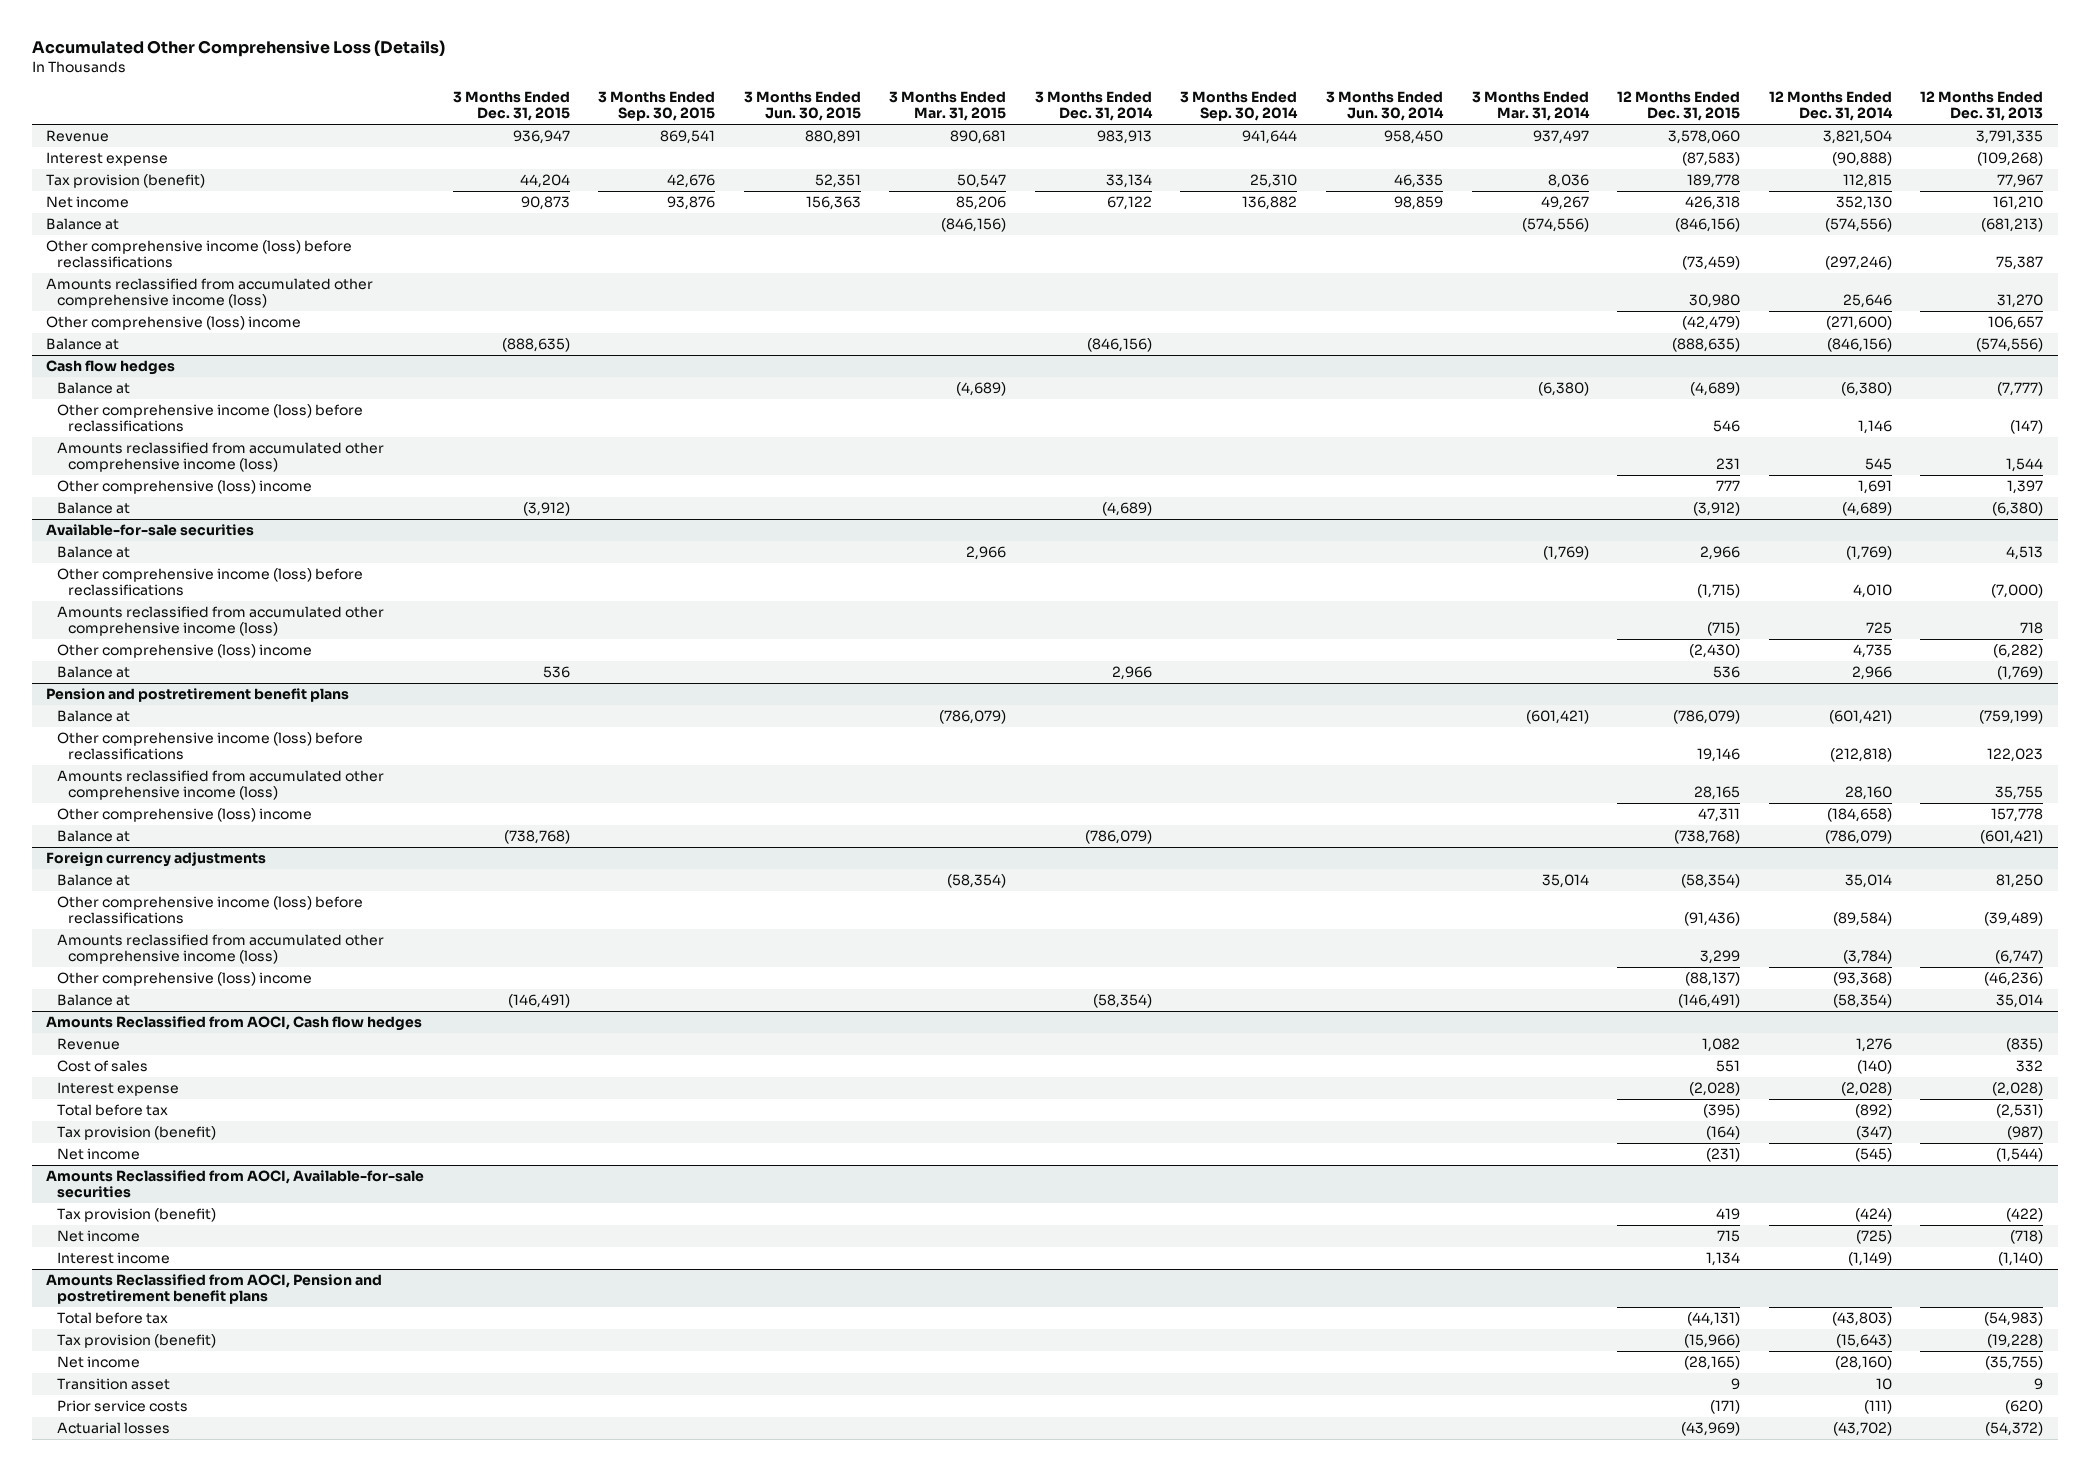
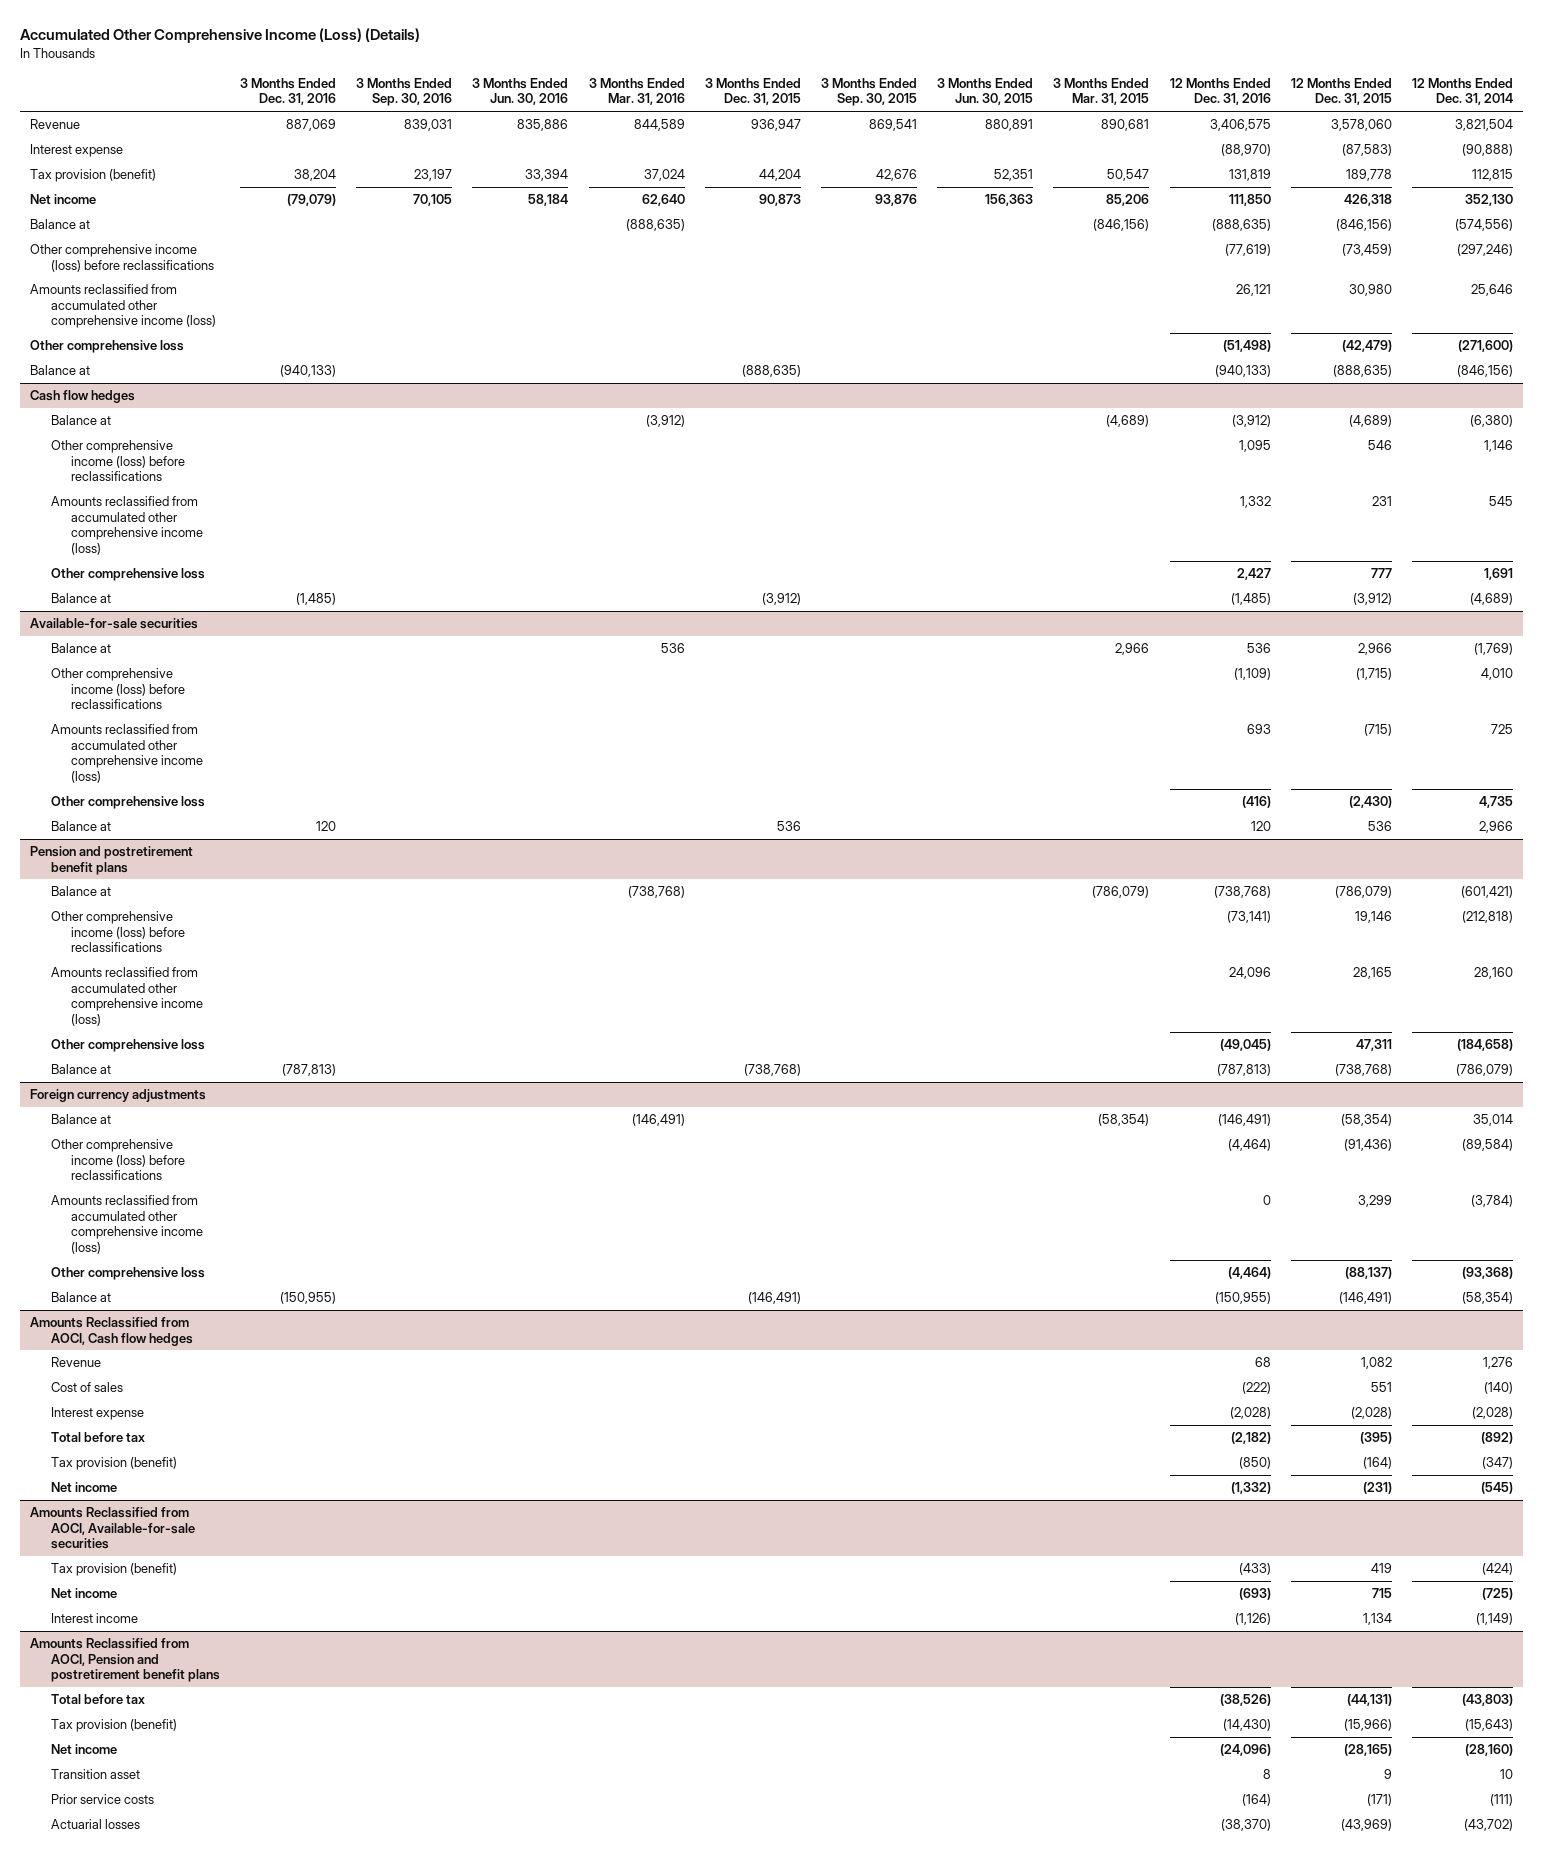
[31,40,445,58] Accumulated Other Comprehensive Loss (Details) -> [20,28,421,44] Accumulated Other Comprehensive Income (Loss) (Details)
[1034,90,1153,122] 3 Months Ended Dec. 31, 2014 -> none
[1180,90,1299,122] 3 Months Ended Sep. 30, 2014 -> none
[1326,90,1445,122] 3 Months Ended Jun. 30, 2014 -> none
[1471,90,1590,122] 3 Months Ended Mar. 31, 2014 -> none
[1920,90,2044,122] 12 Months Ended Dec. 31, 2013 -> none
none -> [239,77,336,106] 3 Months Ended Dec. 31, 2016
none -> [356,77,453,107] 3 Months Ended Sep. 30, 2016
none -> [472,77,569,106] 3 Months Ended Jun. 30, 2016
none -> [588,77,685,106] 3 Months Ended Mar. 31, 2016
none -> [1169,77,1271,106] 12 Months Ended Dec. 31, 2016
[45,316,301,331] Other comprehensive (loss) income -> [30,340,185,354] Other comprehensive loss
[56,480,312,495] Other comprehensive (loss) income -> [50,568,205,582] Other comprehensive loss
[56,644,312,659] Other comprehensive (loss) income -> [50,796,205,810] Other comprehensive loss
[56,808,312,823] Other comprehensive (loss) income -> [50,1039,205,1053] Other comprehensive loss
[56,972,312,987] Other comprehensive (loss) income -> [50,1267,205,1281] Other comprehensive loss

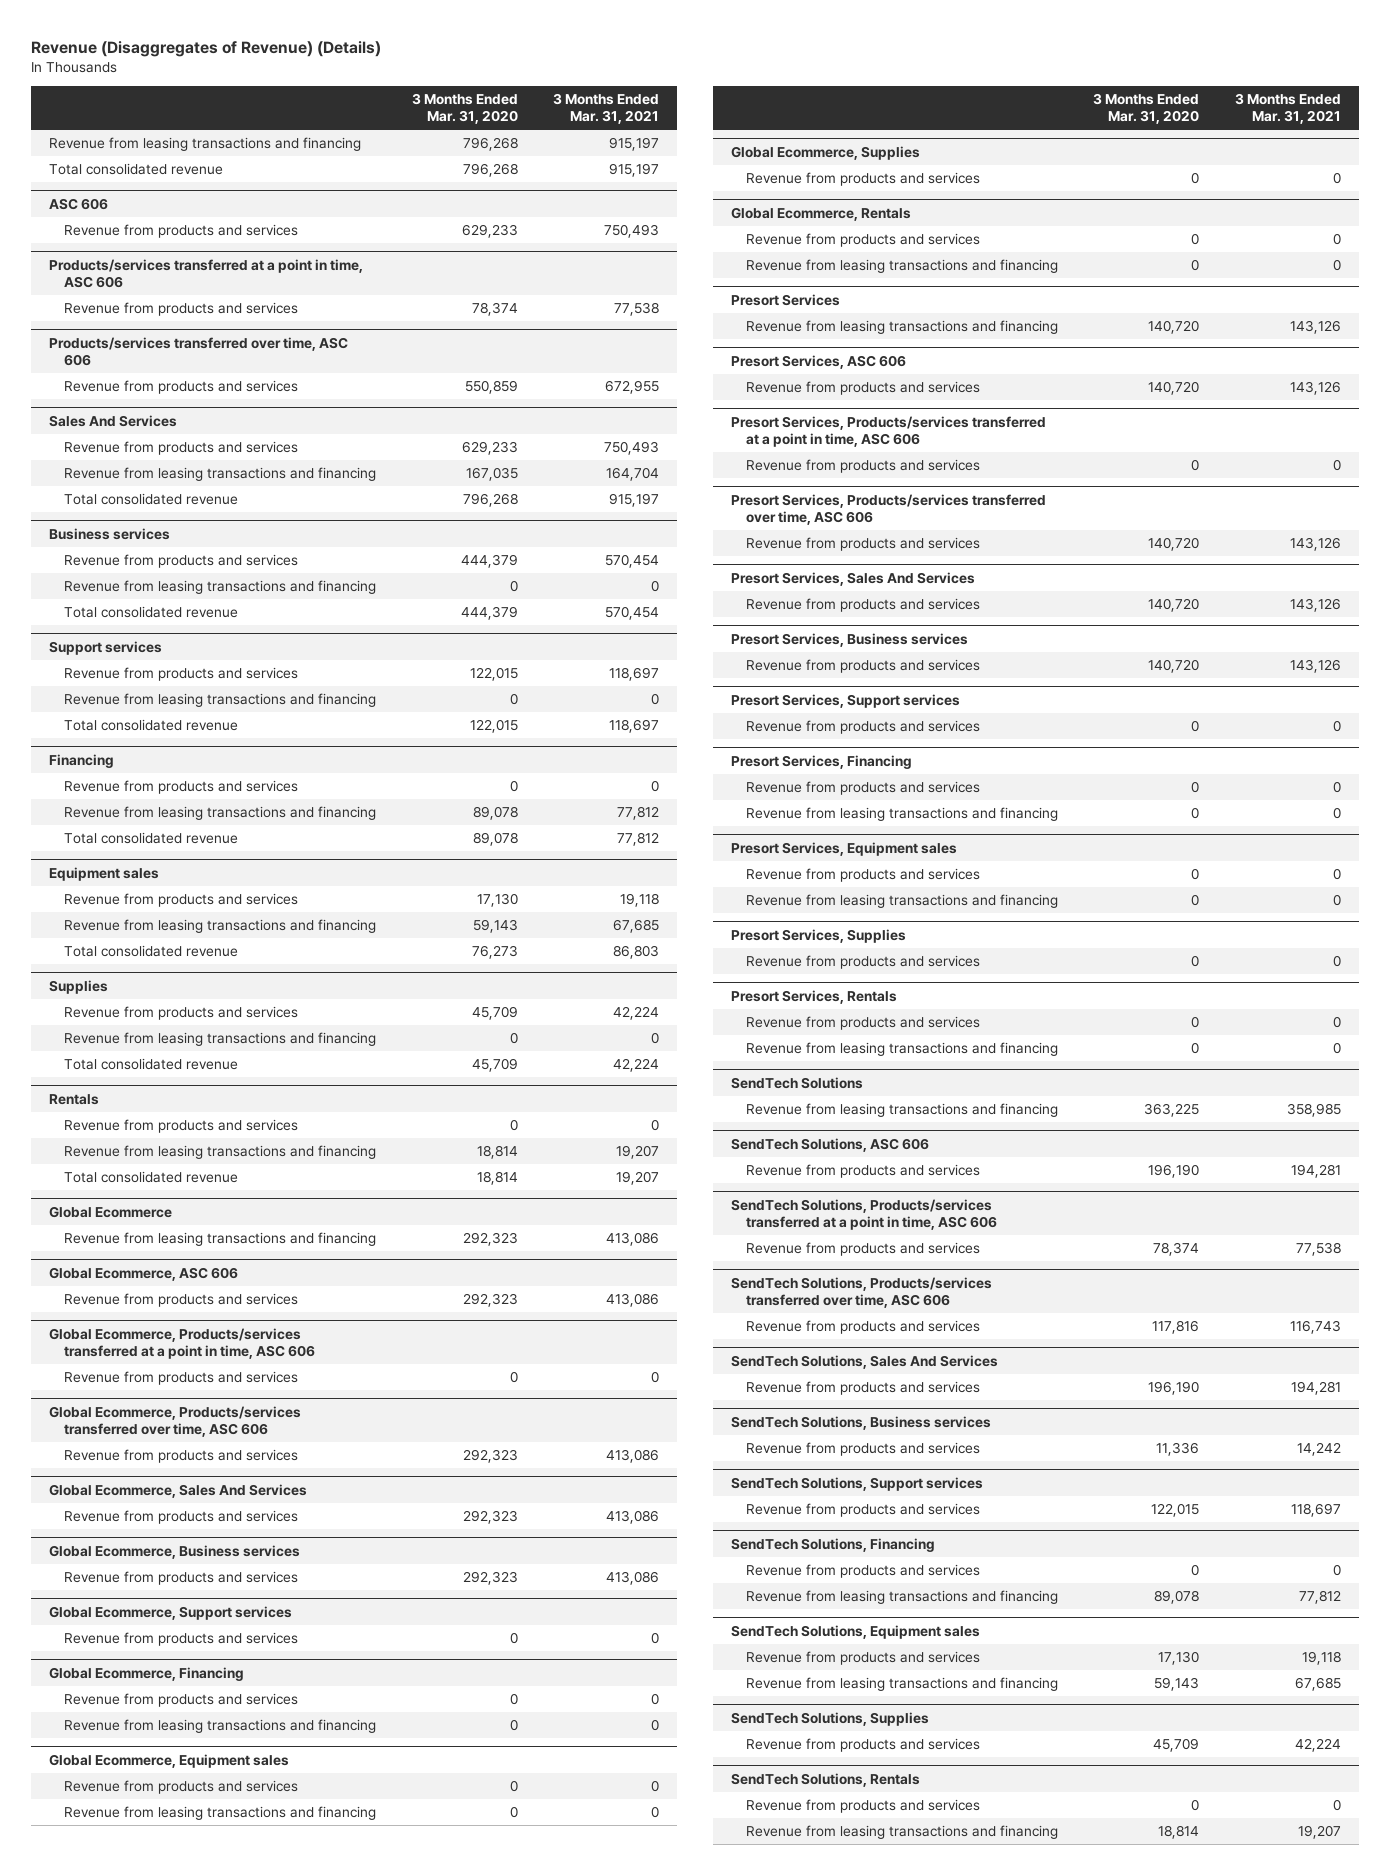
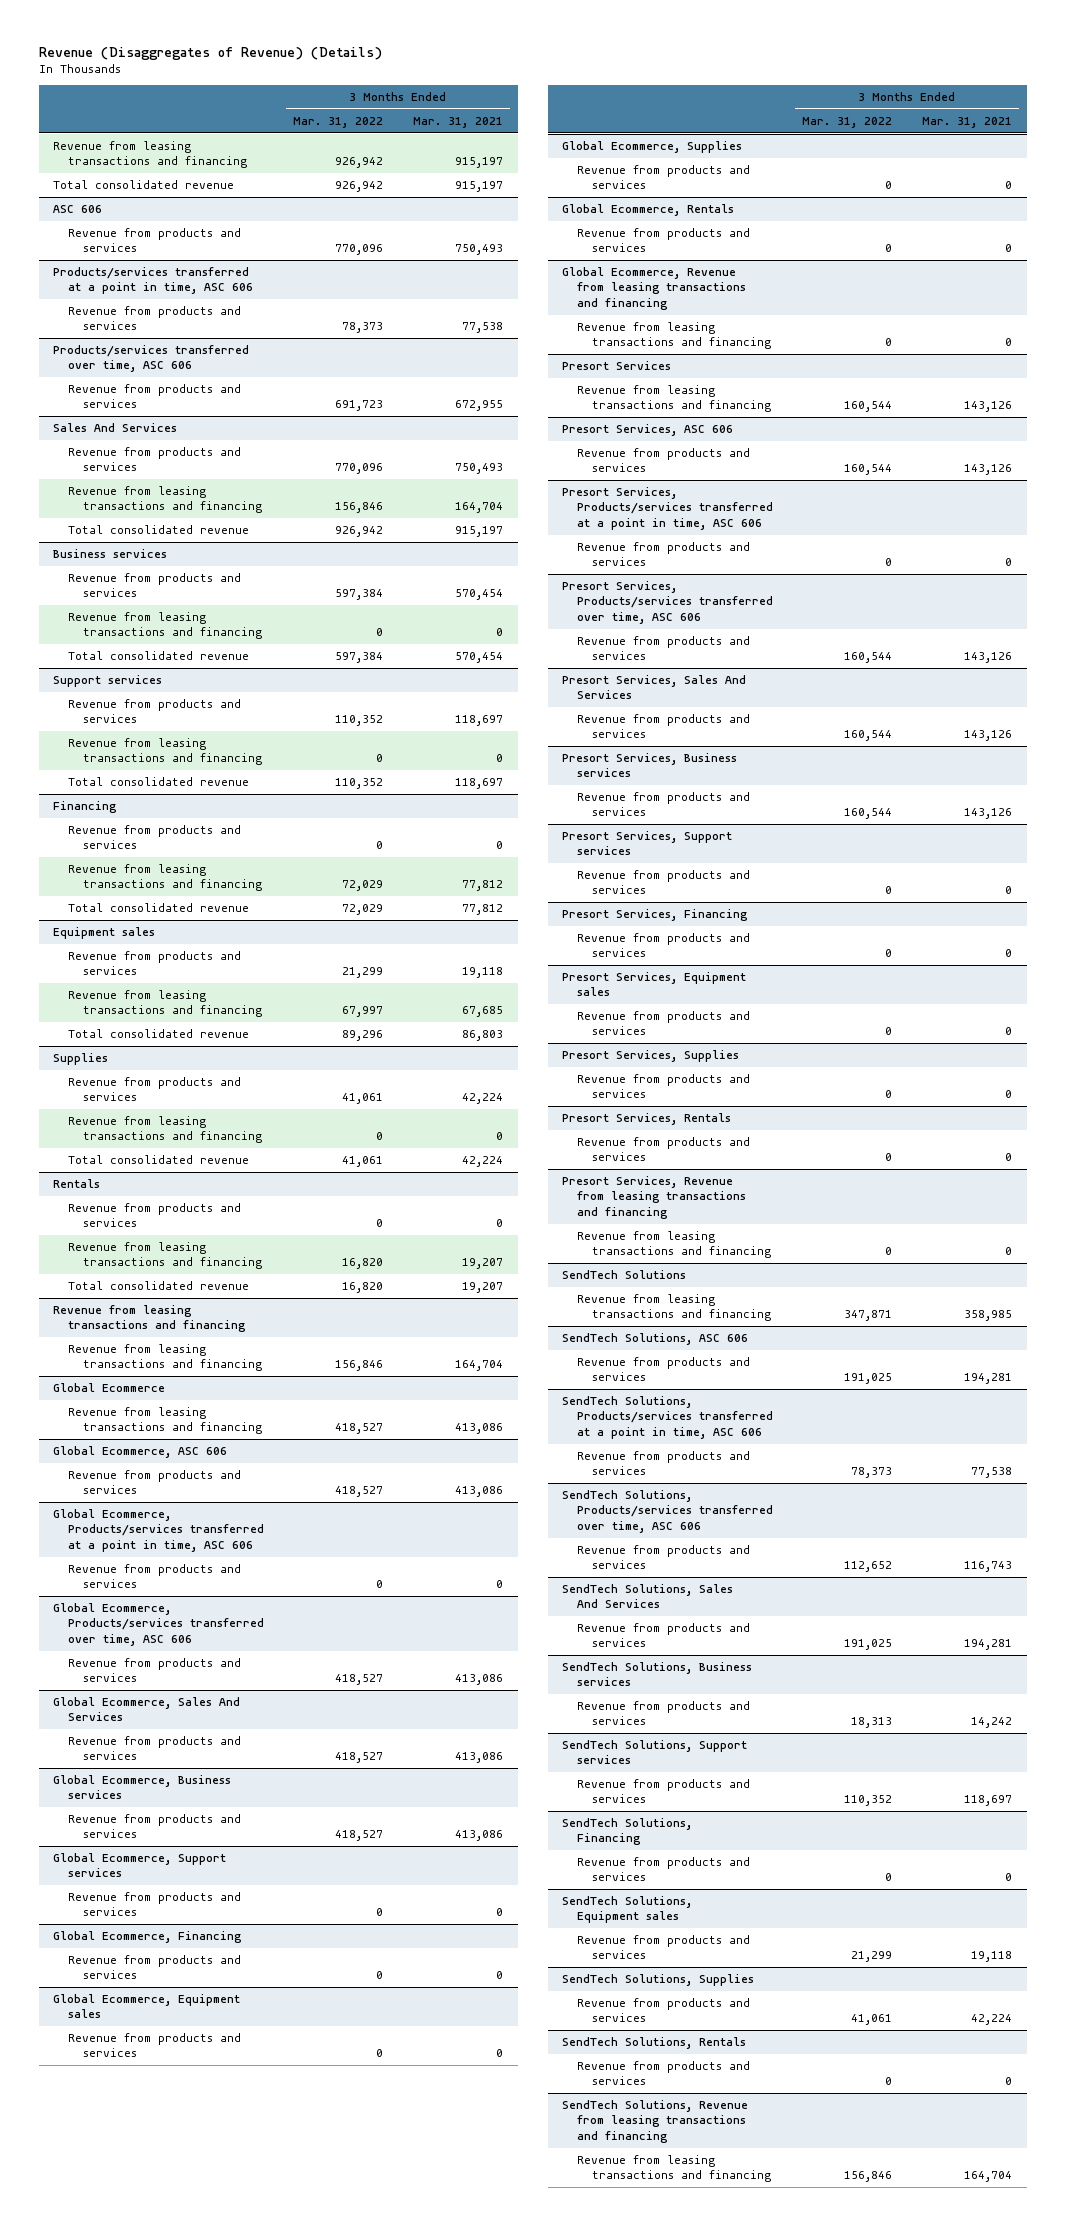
[411,92,518,125] 3 Months Ended Mar. 31, 2020 -> none
none -> [293,116,384,128] Mar. 31, 2022
none -> [53,1304,247,1333] Revenue from leasing transactions and financing
none -> [68,1343,262,1372] Revenue from leasing transactions and financing
[63,1718,376,1733] Revenue from leasing transactions and financing -> none
[63,1805,376,1820] Revenue from leasing transactions and financing -> none
none -> [562,266,746,311] Global Ecommerce, Revenue from leasing transactions and financing
[745,806,1058,821] Revenue from leasing transactions and financing -> none
[745,893,1058,908] Revenue from leasing transactions and financing -> none
none -> [562,1175,746,1220] Presort Services, Revenue from leasing transactions and financing
[745,1589,1058,1604] Revenue from leasing transactions and financing -> none
[745,1676,1058,1691] Revenue from leasing transactions and financing -> none
none -> [562,2099,749,2144] SendTech Solutions, Revenue from leasing transactions and financing
[1298,1824,1342,1839] 19,207 -> [963,2171,1012,2183] 164,704

